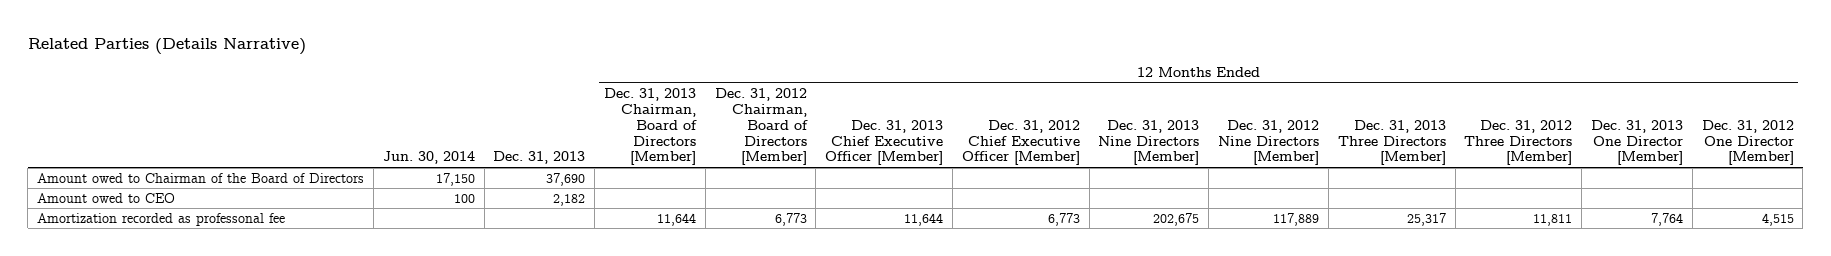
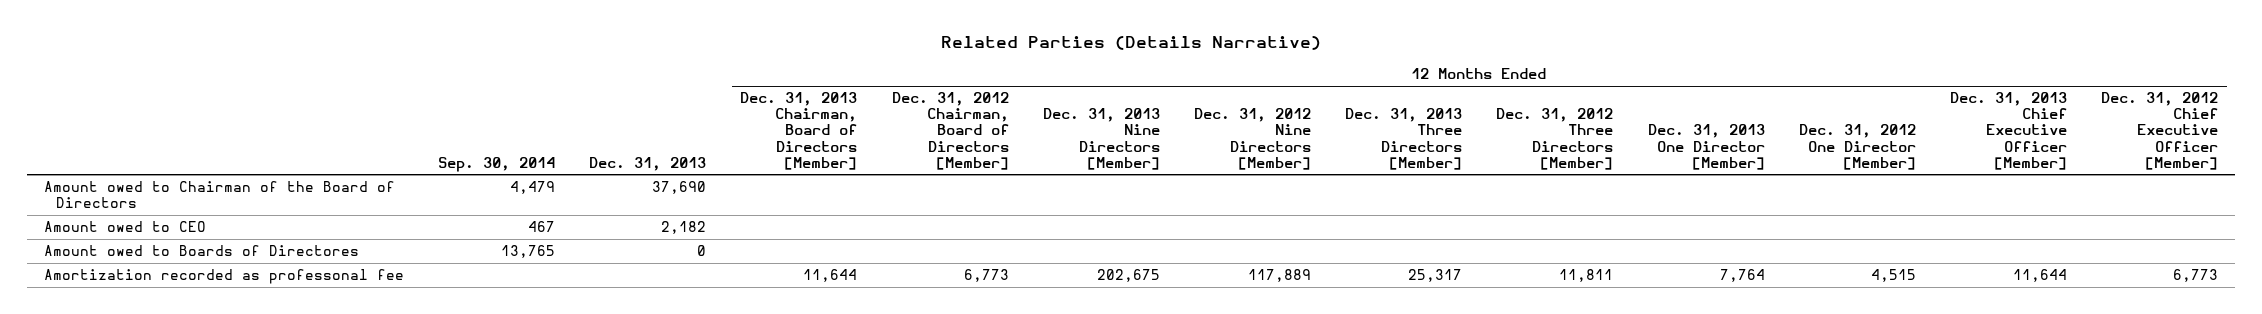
[382,151,475,165] Jun. 30, 2014 -> none
none -> [437,156,555,172] Sep. 30, 2014
none -> [43,245,359,257] Amount owed to Boards of Directores

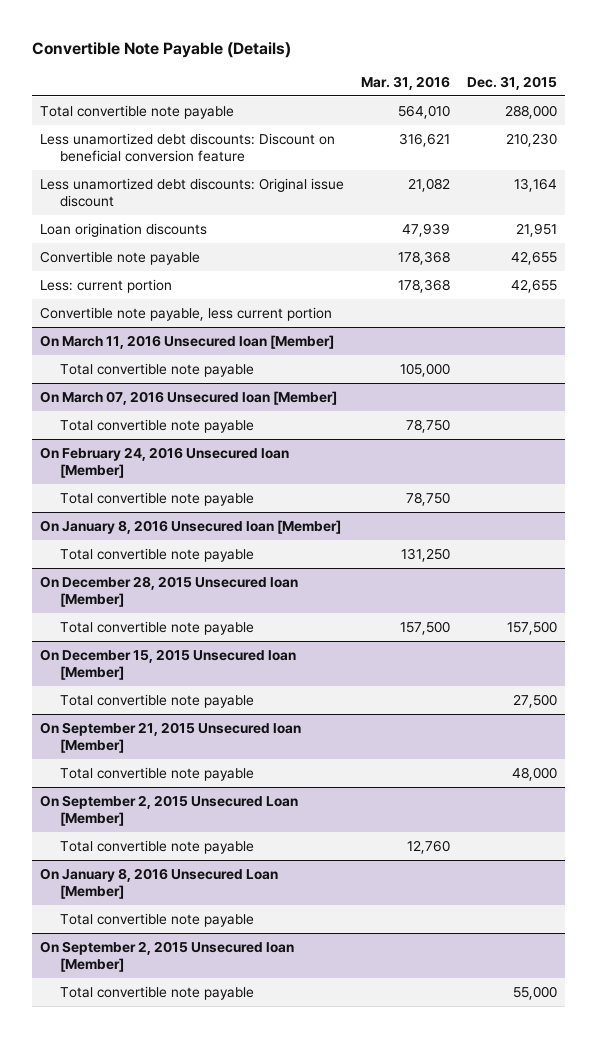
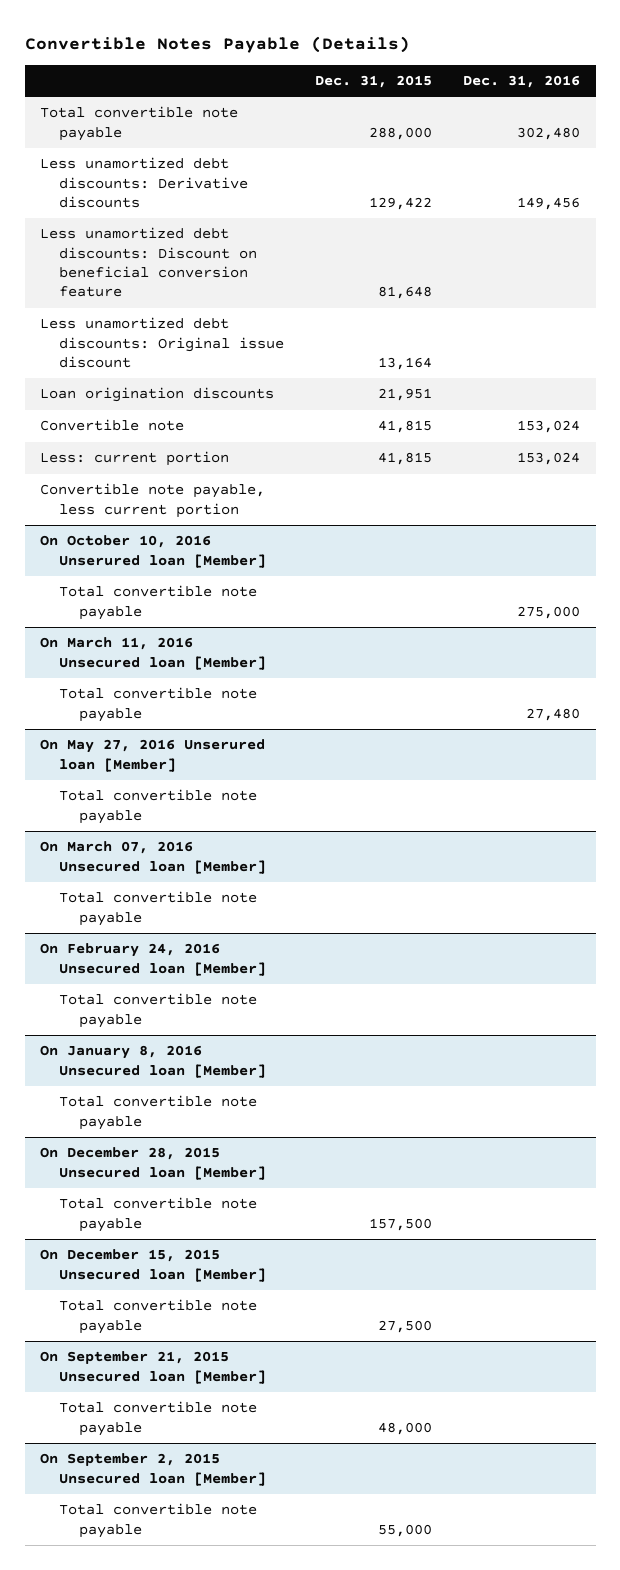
[31,41,291,58] Convertible Note Payable (Details) -> [24,36,410,54] Convertible Notes Payable (Details)
[361,75,451,90] Mar. 31, 2016 -> none
none -> [463,75,581,89] Dec. 31, 2016
none -> [40,157,249,209] Less unamortized debt discounts: Derivative discounts
[505,132,557,147] 210,230 -> [378,286,433,300] 81,648
[40,250,201,265] Convertible note payable -> [40,419,185,432] Convertible note
[510,250,557,265] 42,655 -> [378,420,433,434] 41,815
[510,278,557,293] 42,655 -> [378,452,433,466] 41,815
none -> [40,535,267,568] On October 10, 2016 Unserured loan [Member]
none -> [59,585,258,620] Total convertible note payable
none -> [40,739,266,772] On May 27, 2016 Unserured loan [Member]
none -> [59,789,258,824] Total convertible note payable
[40,794,299,826] On September 2, 2015 Unsecured Loan [Member] -> none
[59,839,254,854] Total convertible note payable -> none
[40,867,279,899] On January 8, 2016 Unsecured Loan [Member] -> none
[59,912,254,927] Total convertible note payable -> none

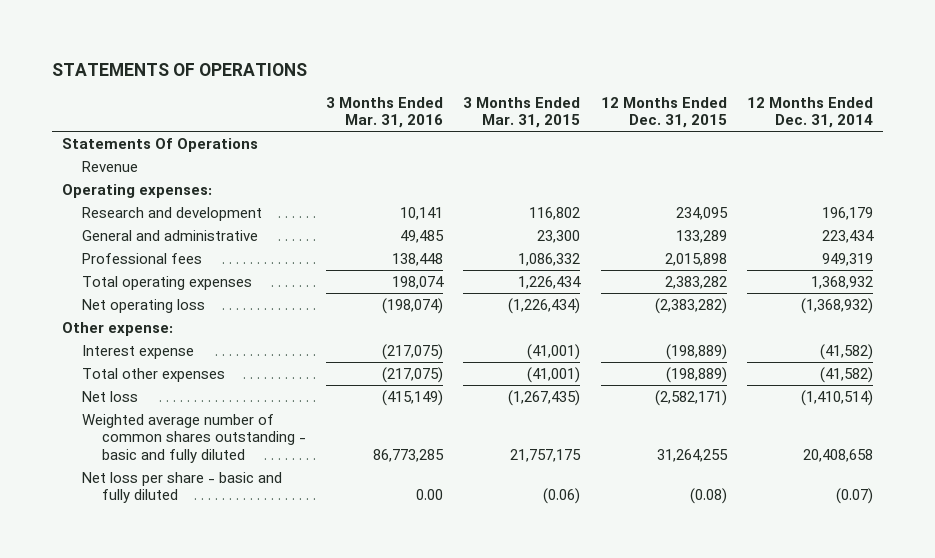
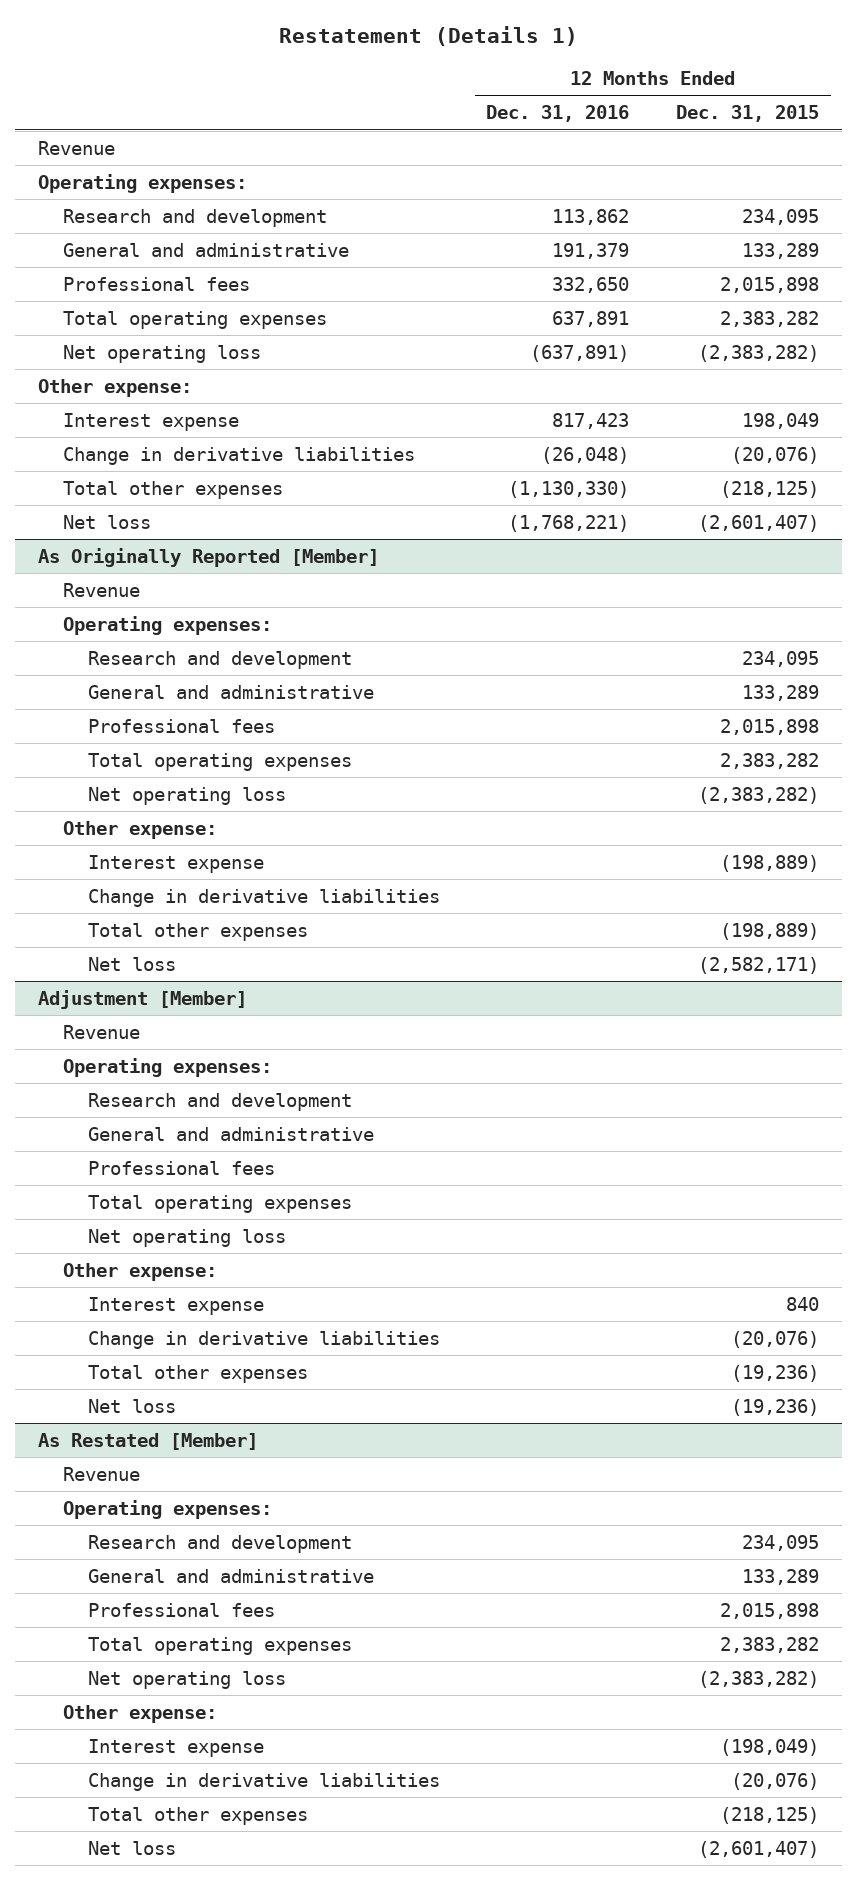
[52,62,308,76] STATEMENTS OF OPERATIONS -> [278,26,578,47] Restatement (Details 1)
[326,96,444,129] 3 Months Ended Mar. 31, 2016 -> none
[463,96,581,129] 3 Months Ended Mar. 31, 2015 -> none
[746,96,873,129] 12 Months Ended Dec. 31, 2014 -> none
none -> [486,105,630,123] Dec. 31, 2016
[62,137,259,152] Statements Of Operations -> none
none -> [63,412,240,431] Interest expense
none -> [63,446,416,465] Change in derivative liabilities
none -> [63,480,284,499] Total other expenses
none -> [63,514,152,529] Net loss
none -> [38,547,380,567] As Originally Reported [Member]
none -> [63,582,141,597] Revenue
none -> [63,615,273,635] Operating expenses:
none -> [87,650,352,669] Research and development
none -> [87,684,374,699] General and administrative
none -> [87,718,275,733] Professional fees
none -> [87,752,352,771] Total operating expenses
none -> [87,786,286,805] Net operating loss
none -> [63,820,218,839] Other expense:
none -> [87,888,440,907] Change in derivative liabilities
[82,413,306,463] Weighted average number of common shares outstanding - basic and fully diluted -> none
[82,471,283,504] Net loss per share - basic and fully diluted -> none
none -> [38,989,248,1009] Adjustment [Member]
none -> [63,1024,141,1039] Revenue
none -> [63,1057,273,1077] Operating expenses:
none -> [87,1092,352,1111] Research and development
none -> [87,1126,374,1141] General and administrative
none -> [87,1160,275,1175] Professional fees
none -> [87,1194,352,1213] Total operating expenses
none -> [87,1228,286,1247] Net operating loss
none -> [63,1262,218,1281] Other expense:
none -> [87,1296,264,1315] Interest expense
none -> [87,1330,440,1349] Change in derivative liabilities
none -> [87,1364,308,1383] Total other expenses
none -> [87,1398,176,1413] Net loss
none -> [38,1432,259,1450] As Restated [Member]
none -> [63,1466,141,1481] Revenue
none -> [63,1499,273,1519] Operating expenses:
none -> [87,1534,352,1553] Research and development
none -> [87,1568,374,1583] General and administrative
none -> [87,1602,275,1617] Professional fees
none -> [87,1636,352,1655] Total operating expenses
none -> [87,1670,286,1689] Net operating loss
none -> [63,1704,218,1723] Other expense:
none -> [87,1738,264,1757] Interest expense
none -> [87,1772,440,1791] Change in derivative liabilities
none -> [87,1806,308,1825] Total other expenses
none -> [87,1840,176,1855] Net loss

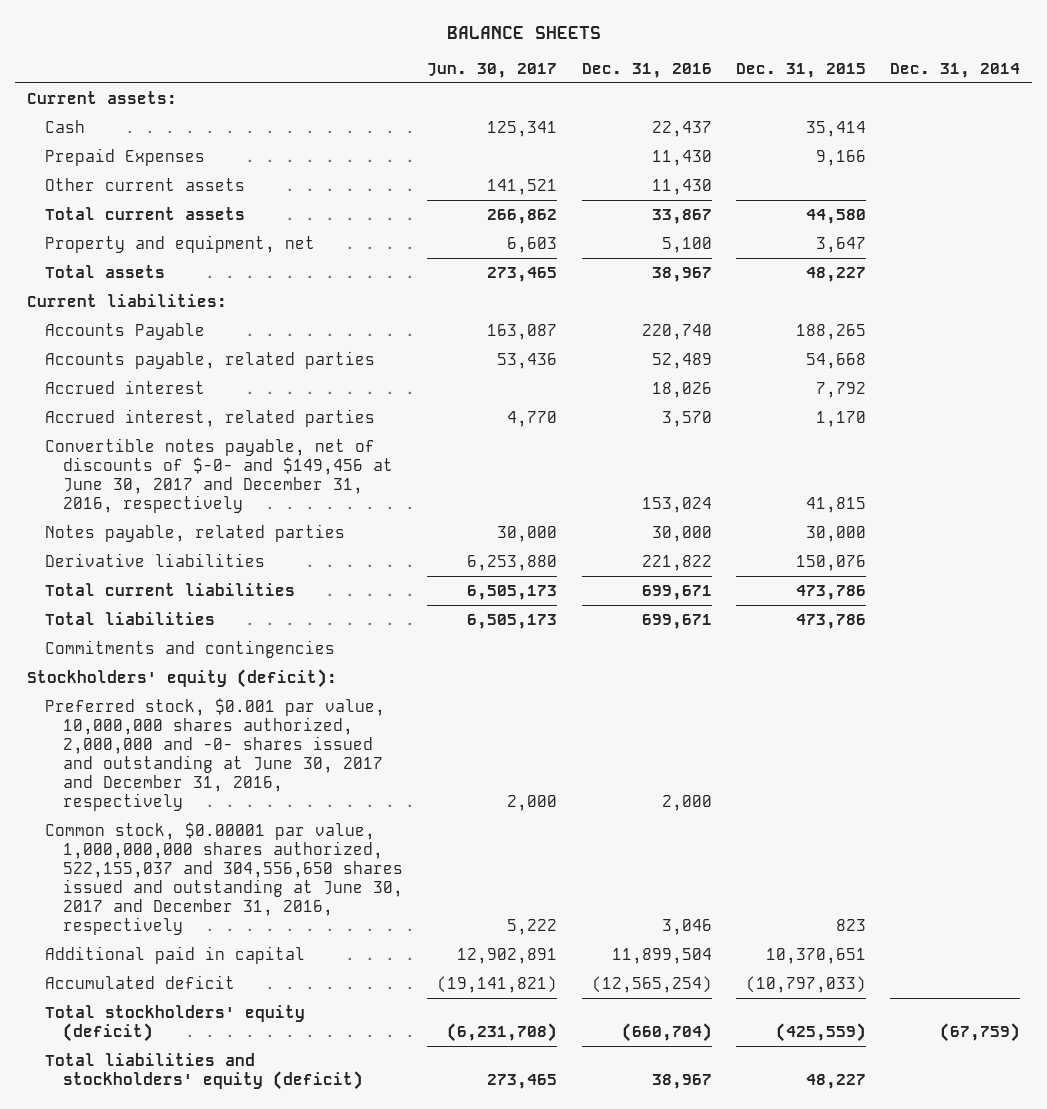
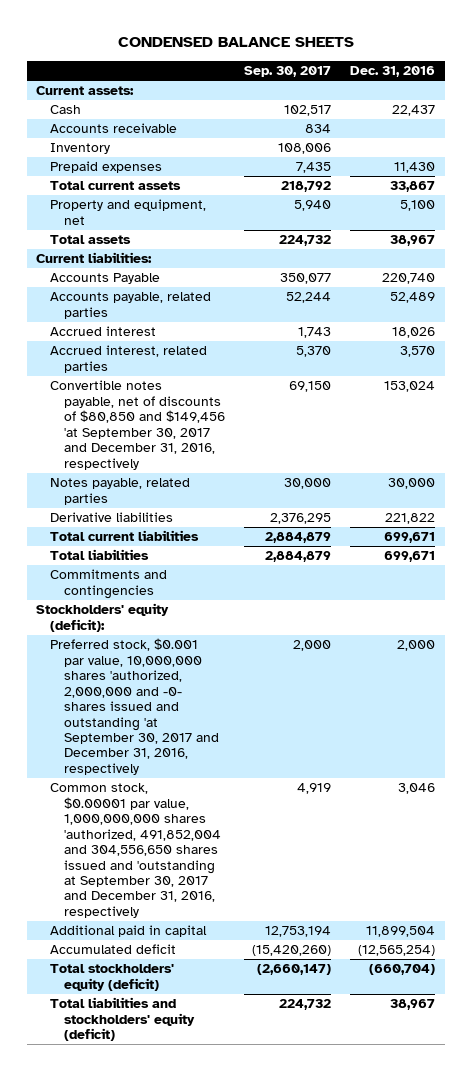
[446,25,601,39] BALANCE SHEETS -> [117,37,354,48] CONDENSED BALANCE SHEETS
[427,63,558,79] Jun. 30, 2017 -> none
[735,63,866,79] Dec. 31, 2015 -> none
[890,63,1021,79] Dec. 31, 2014 -> none
none -> [244,65,332,77] Sep. 30, 2017
[45,177,246,191] Other current assets -> none
none -> [50,123,178,134] Accounts receivable
none -> [50,143,111,155] Inventory
[45,147,206,166] Prepaid Expenses -> [50,161,163,174] Prepaid expenses
[45,437,394,514] Convertible notes payable, net of discounts of $-0- and $149,456 at June 30, 2017 and December 31, 2016, respectively -> [50,380,226,470] Convertible notes payable, net of discounts of $80,850 and $149,456 'at September 30, 2017 and December 31, 2016, respectively
[45,697,386,812] Preferred stock, $0.001 par value, 10,000,000 shares authorized, 2,000,000 and -0- shares issued and outstanding at June 30, 2017 and December 31, 2016, respectively -> [50,638,220,775] Preferred stock, $0.001 par value, 10,000,000 shares 'authorized, 2,000,000 and -0- shares issued and outstanding 'at September 30, 2017 and December 31, 2016, respectively
[45,821,404,936] Common stock, $0.00001 par value, 1,000,000,000 shares authorized, 522,155,037 and 304,556,650 shares issued and outstanding at June 30, 2017 and December 31, 2016, respectively -> [50,783,222,918] Common stock, $0.00001 par value, 1,000,000,000 shares 'authorized, 491,852,004 and 304,556,650 shares issued and 'outstanding at September 30, 2017 and December 31, 2016, respectively

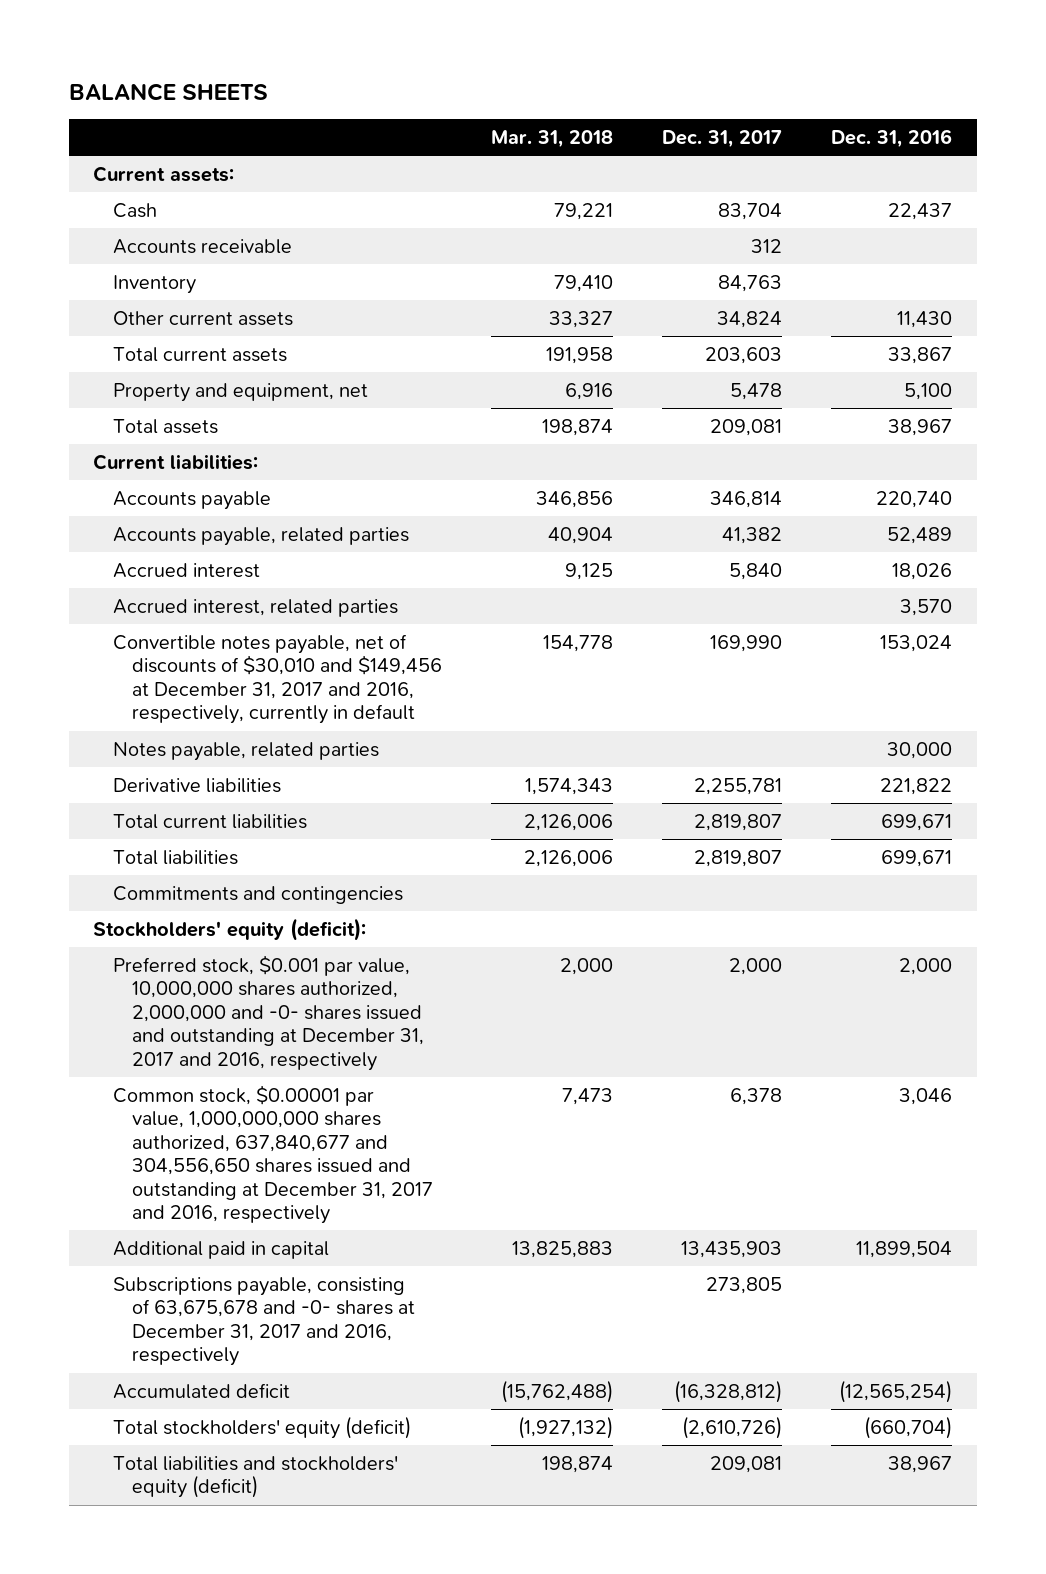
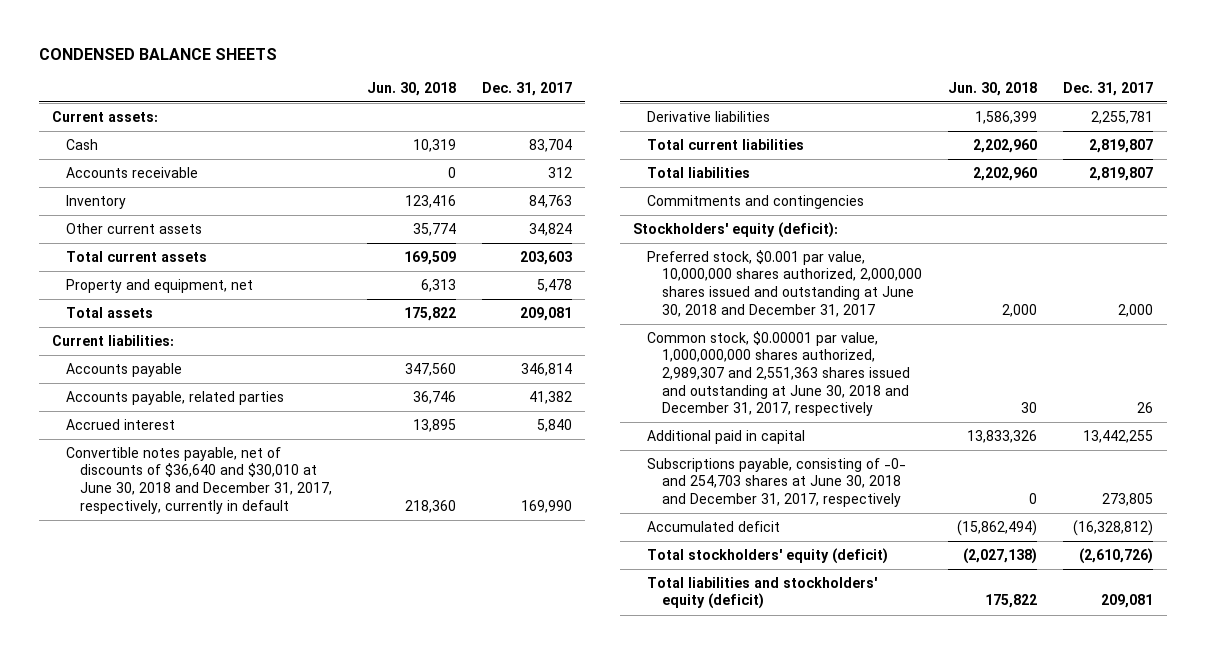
[68,82,268,101] BALANCE SHEETS -> [38,48,277,61] CONDENSED BALANCE SHEETS
[491,130,614,149] Mar. 31, 2018 -> none
[831,129,953,149] Dec. 31, 2016 -> none
none -> [366,81,456,96] Jun. 30, 2018
[112,598,398,617] Accrued interest, related parties -> none
[112,741,379,761] Notes payable, related parties -> none
[112,633,443,725] Convertible notes payable, net of discounts of $30,010 and $149,456 at December 31, 2017 and 2016, respectively, currently in default -> [65,446,333,514] Convertible notes payable, net of discounts of $36,640 and $30,010 at June 30, 2018 and December 31, 2017, respectively, currently in default
[112,954,425,1071] Preferred stock, $0.001 par value, 10,000,000 shares authorized, 2,000,000 and -0- shares issued and outstanding at December 31, 2017 and 2016, respectively -> [647,249,922,317] Preferred stock, $0.001 par value, 10,000,000 shares authorized, 2,000,000 shares issued and outstanding at June 30, 2018 and December 31, 2017
[112,1084,434,1225] Common stock, $0.00001 par value, 1,000,000,000 shares authorized, 637,840,677 and 304,556,650 shares issued and outstanding at December 31, 2017 and 2016, respectively -> [647,330,910,417] Common stock, $0.00001 par value, 1,000,000,000 shares authorized, 2,989,307 and 2,551,363 shares issued and outstanding at June 30, 2018 and December 31, 2017, respectively
[730,1087,783,1105] 6,378 -> [1137,402,1154,414] 26
[681,1240,783,1258] 13,435,903 -> [1083,429,1154,443] 13,442,255
[112,1276,416,1367] Subscriptions payable, consisting of 63,675,678 and -0- shares at December 31, 2017 and 2016, respectively -> [647,457,907,507] Subscriptions payable, consisting of -0- and 254,703 shares at June 30, 2018 and December 31, 2017, respectively

